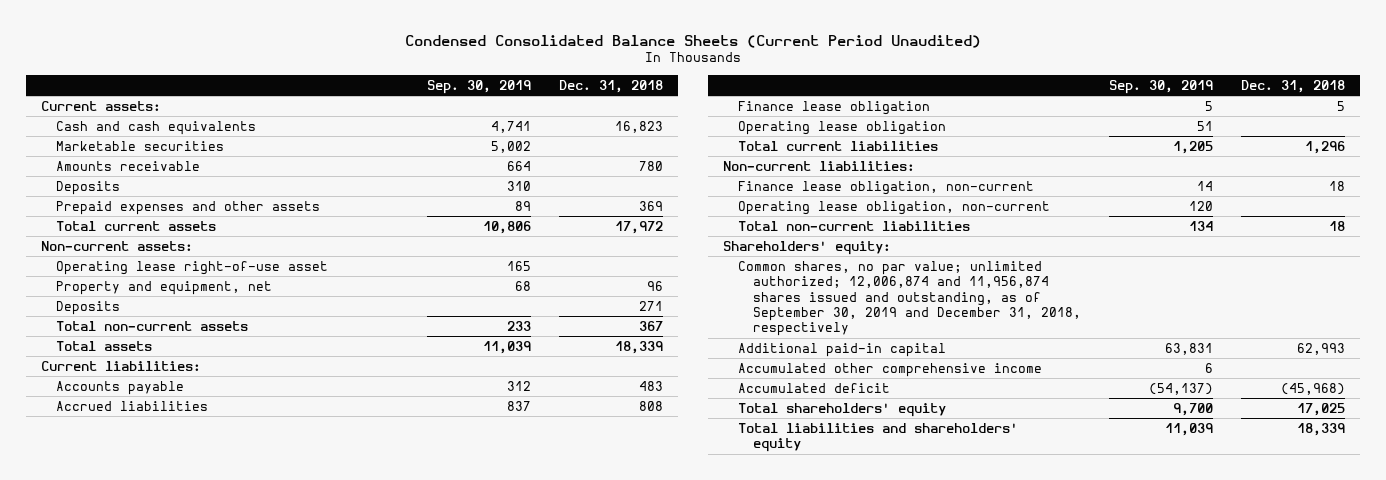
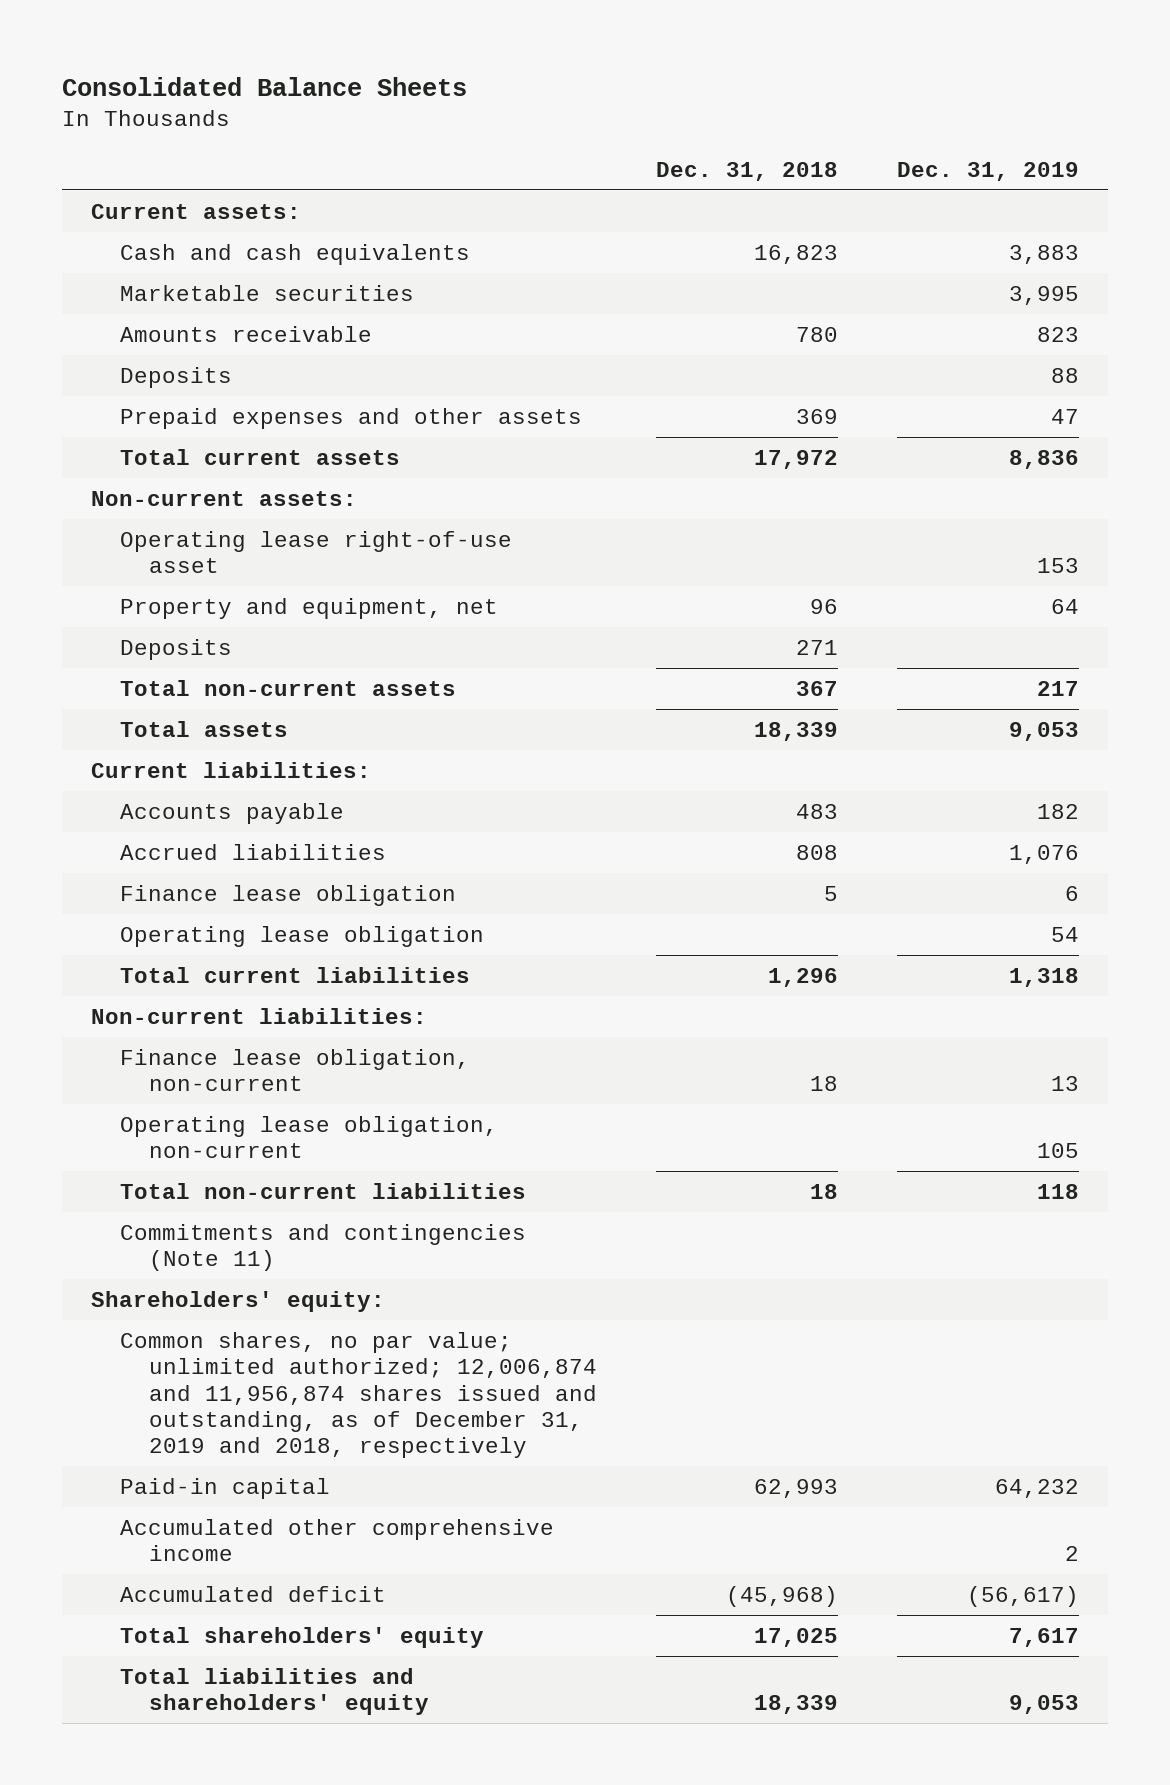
[405,34,982,48] Condensed Consolidated Balance Sheets (Current Period Unaudited) -> [61,77,467,97] Consolidated Balance Sheets
[427,79,532,94] Sep. 30, 2019 -> none
none -> [896,161,1079,181] Dec. 31, 2019
none -> [120,1223,527,1272] Commitments and contingencies (Note 11)
[737,260,1081,337] Common shares, no par value; unlimited authorized; 12,006,874 and 11,956,874 shares issued and outstanding, as of September 30, 2019 and December 31, 2018, respectively -> [120,1331,598,1459] Common shares, no par value; unlimited authorized; 12,006,874 and 11,956,874 shares issued and outstanding, as of December 31, 2019 and 2018, respectively
[737,342,946,357] Additional paid-in capital -> [120,1477,331,1499] Paid-in capital

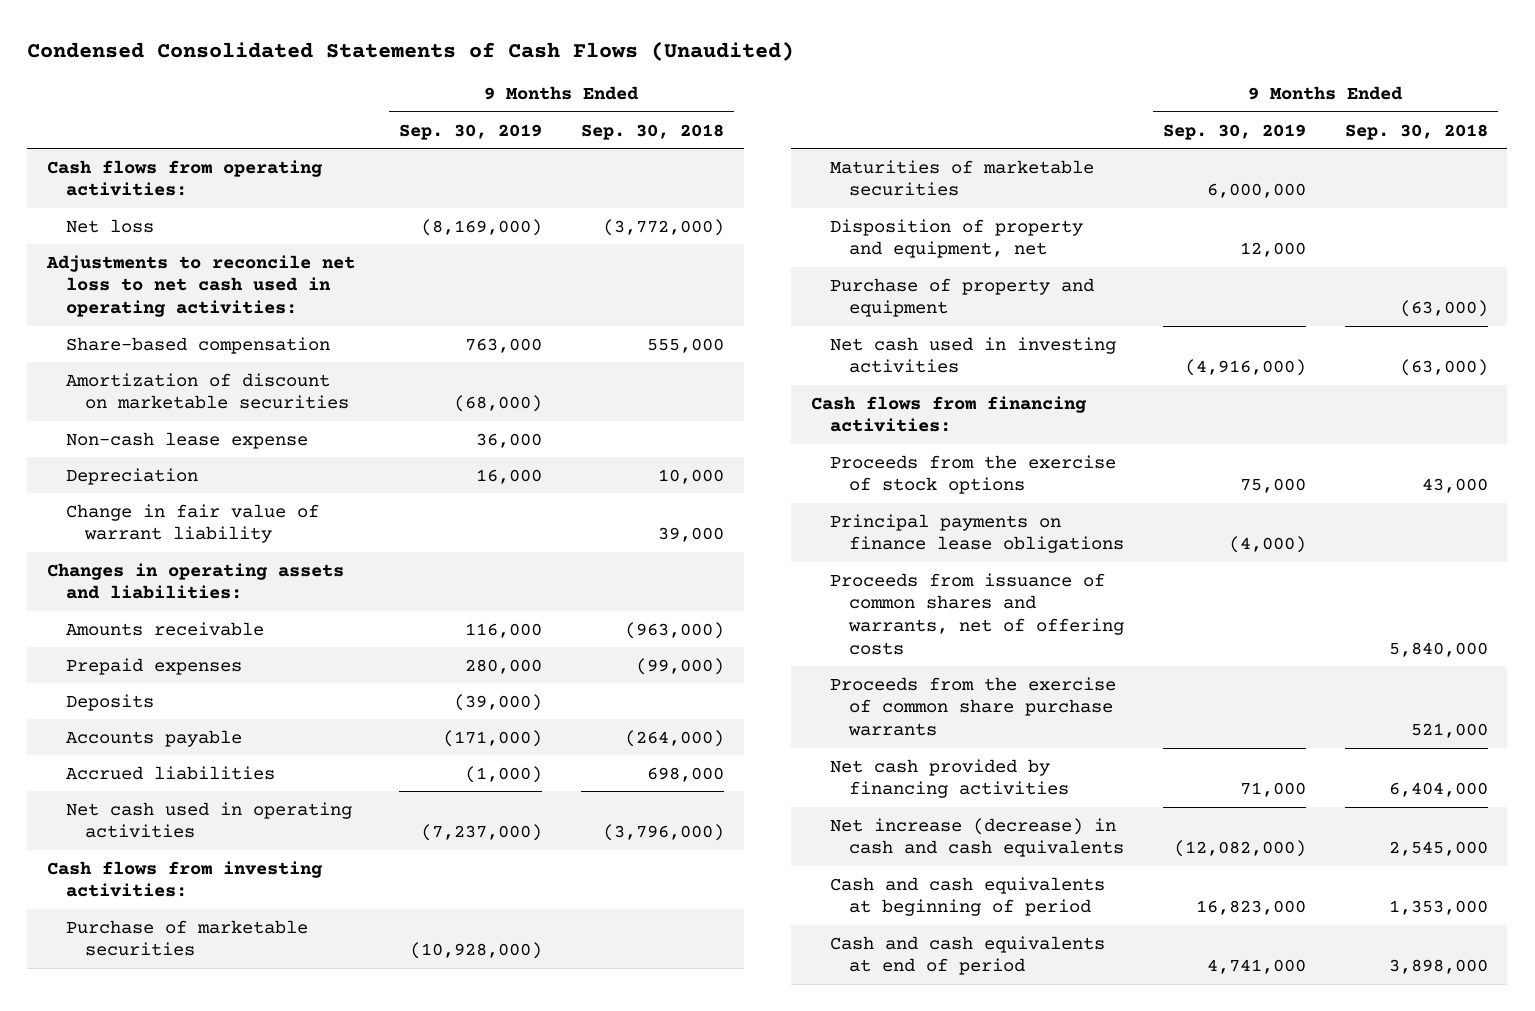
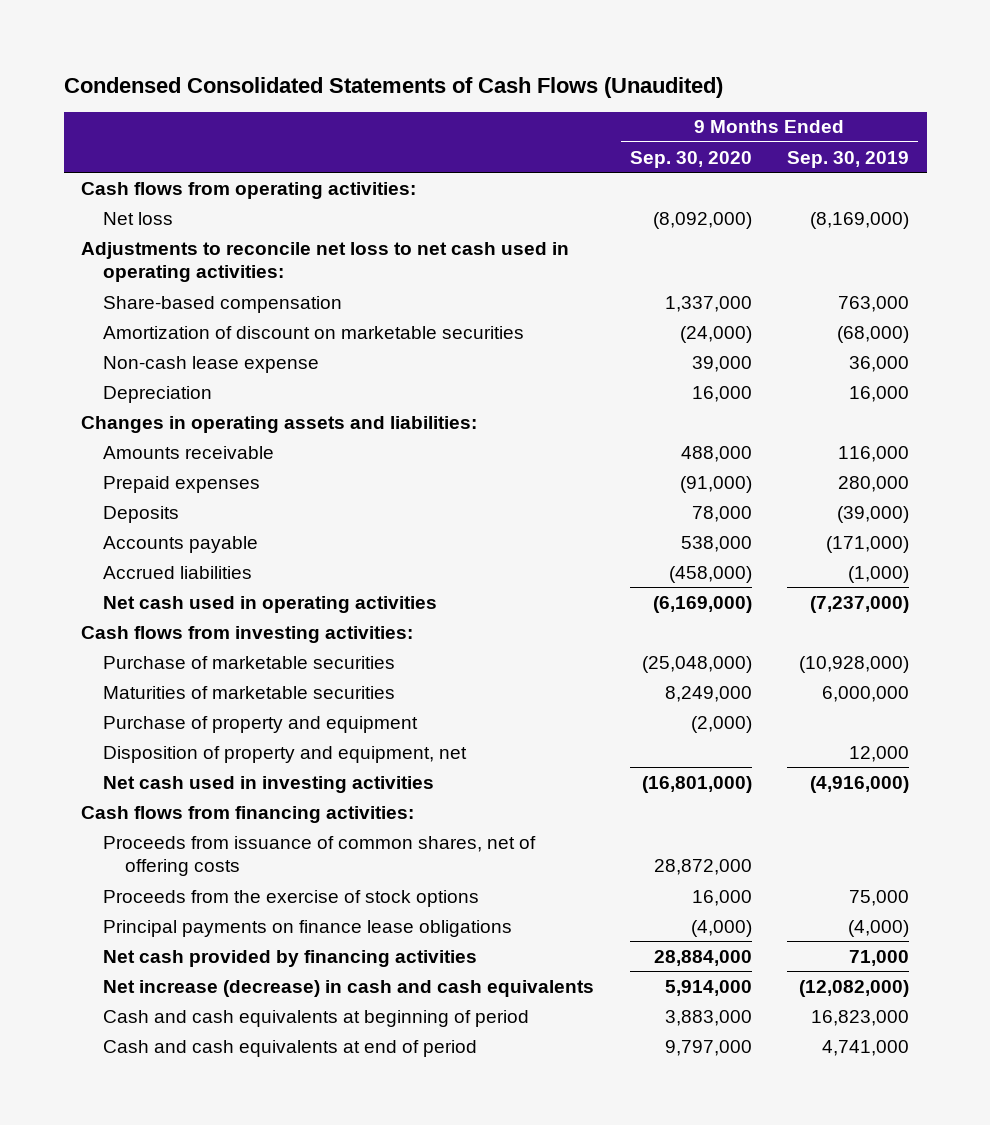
[581,123,725,140] Sep. 30, 2018 -> none
none -> [629,150,752,168] Sep. 30, 2020
[65,503,319,544] Change in fair value of warrant liability -> none
[829,218,1083,259] Disposition of property and equipment, net -> [103,745,468,763] Disposition of property and equipment, net
none -> [103,835,537,877] Proceeds from issuance of common shares, net of offering costs
[829,572,1124,655] Proceeds from issuance of common shares and warrants, net of offering costs -> none
[829,676,1116,736] Proceeds from the exercise of common share purchase warrants -> none

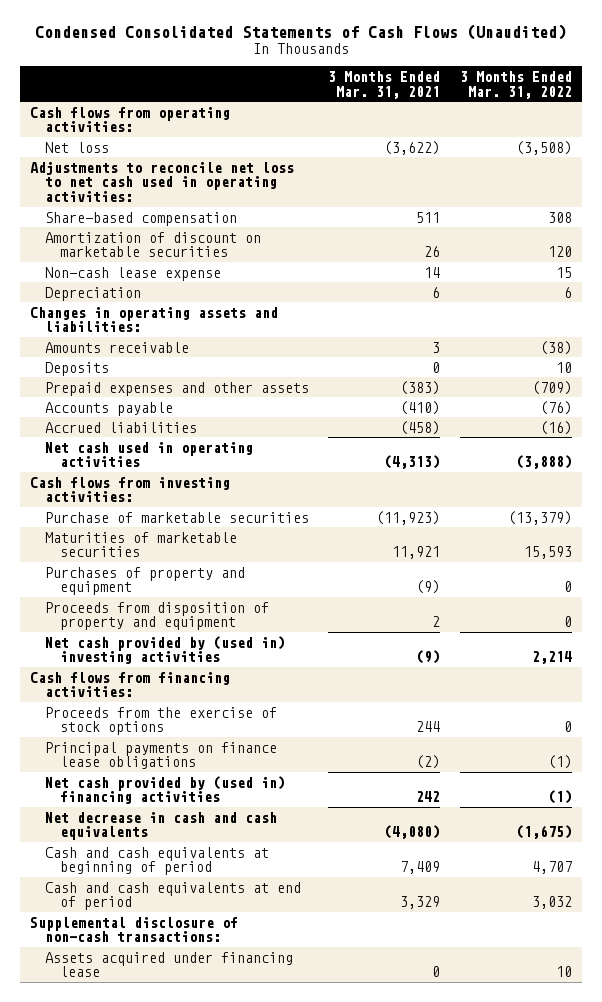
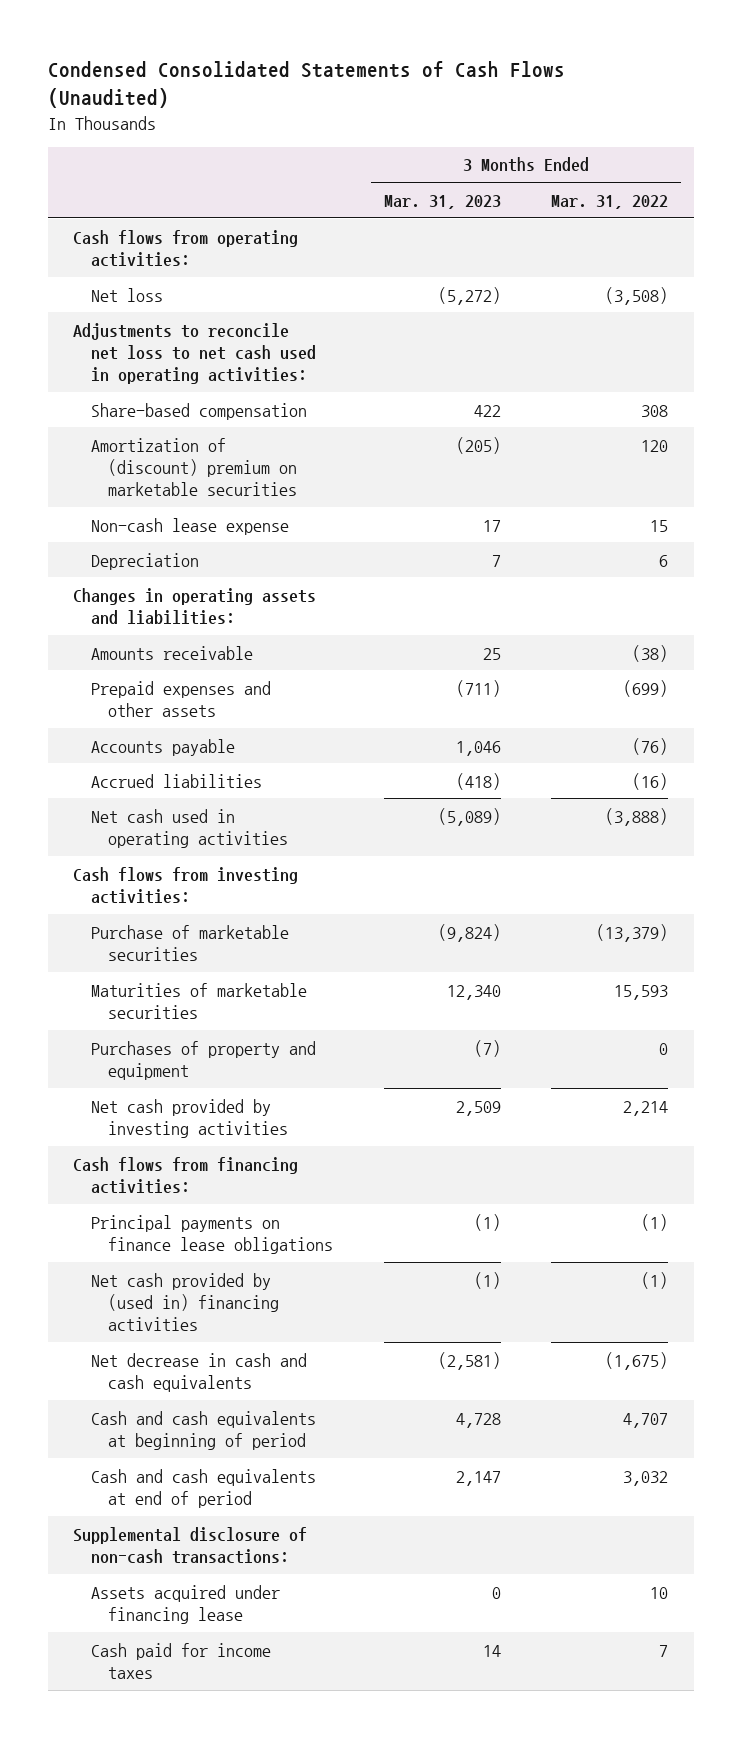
[328,70,441,99] 3 Months Ended Mar. 31, 2021 -> none
none -> [383,194,501,209] Mar. 31, 2023
[44,231,261,258] Amortization of discount on marketable securities -> [90,437,298,496] Amortization of (discount) premium on marketable securities
[44,361,109,376] Deposits -> none
[531,380,572,395] (709) -> [623,679,669,697] (699)
[44,601,269,631] Proceeds from disposition of property and equipment -> none
[44,635,285,665] Net cash provided by (used in) investing activities -> [90,1098,289,1138] Net cash provided by investing activities
[44,706,277,736] Proceeds from the exercise of stock options -> none
none -> [90,1642,271,1679] Cash paid for income taxes

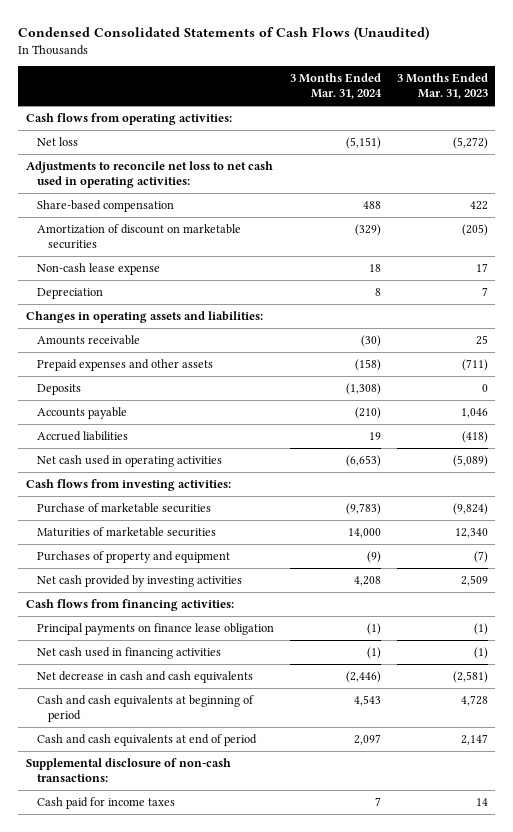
[551,194,669,209] Mar. 31, 2022 -> none
none -> [289,72,382,100] 3 Months Ended Mar. 31, 2024
[90,437,298,496] Amortization of (discount) premium on marketable securities -> [37,224,242,250] Amortization of discount on marketable securities
none -> [37,384,82,396] Deposits
[90,1214,334,1254] Principal payments on finance lease obligations -> [37,623,275,636] Principal payments on finance lease obligation
[90,1272,280,1331] Net cash provided by (used in) financing activities -> [37,647,222,660] Net cash used in financing activities
[90,1584,280,1624] Assets acquired under financing lease -> none

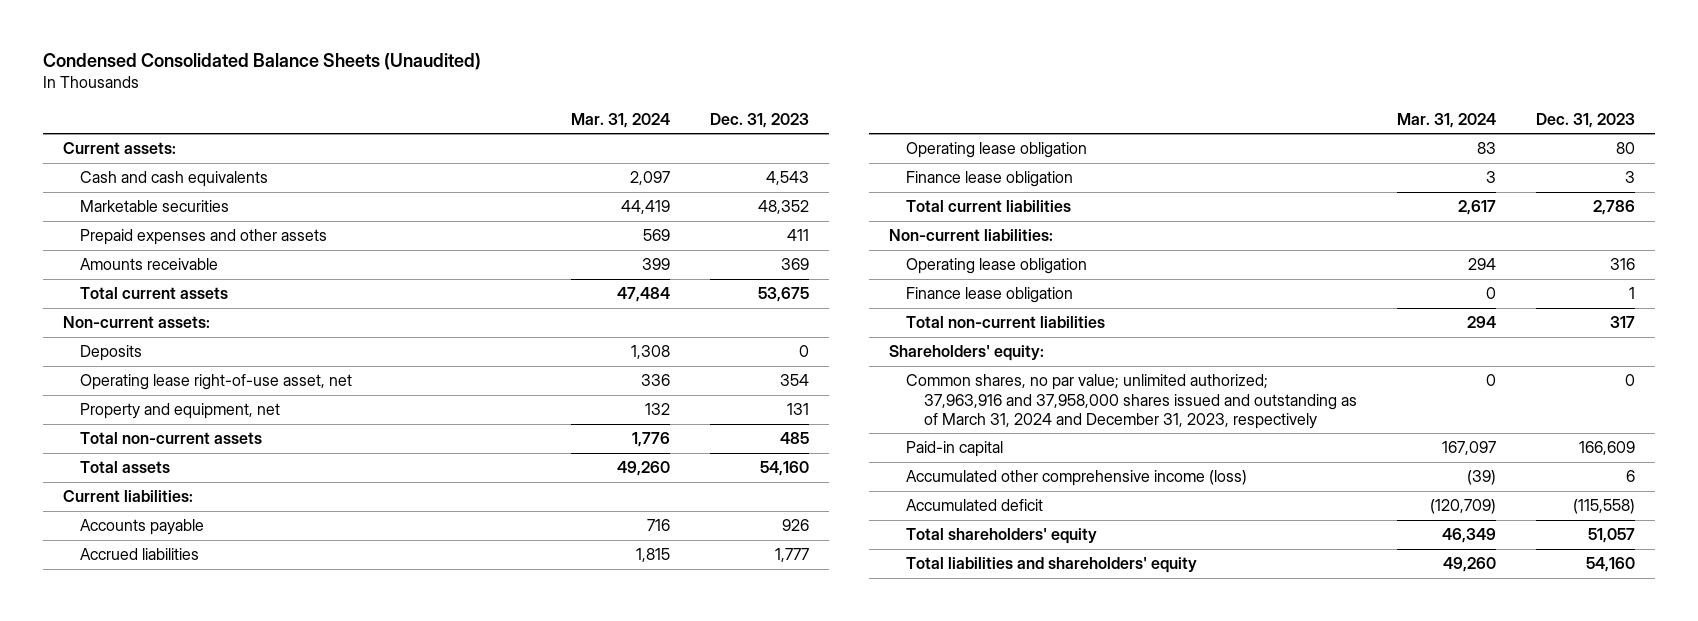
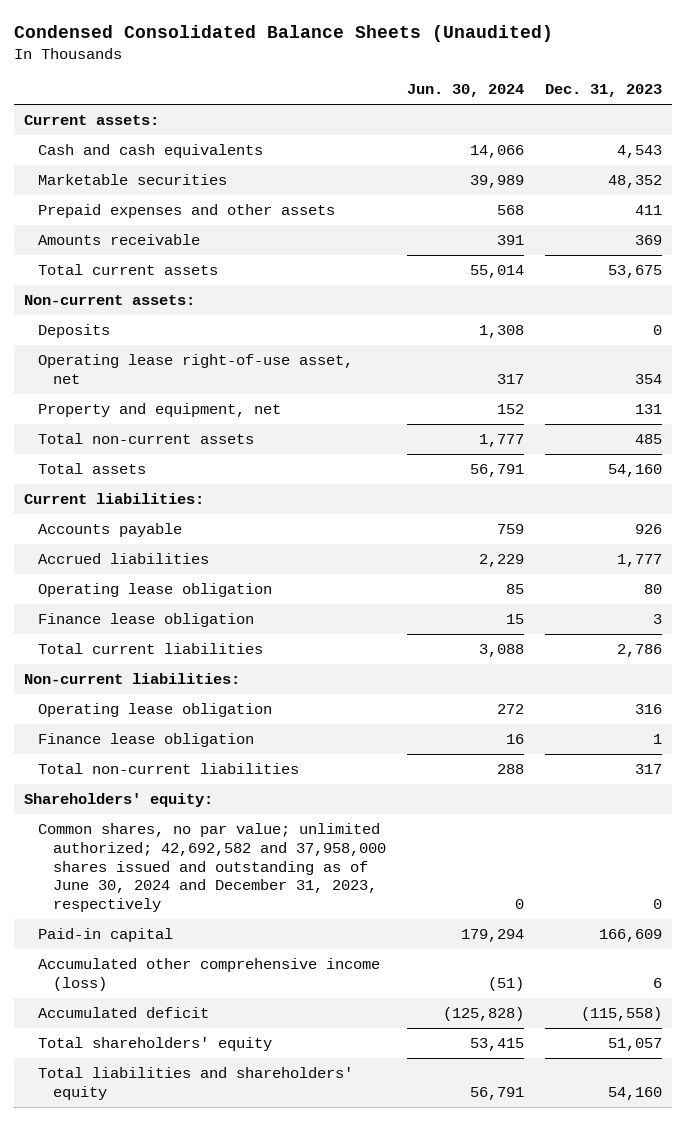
[570,112,670,128] Mar. 31, 2024 -> none
none -> [406,84,524,98] Jun. 30, 2024
[906,374,1357,429] Common shares, no par value; unlimited authorized; 37,963,916 and 37,958,000 shares issued and outstanding as of March 31, 2024 and December 31, 2023, respectively -> [38,823,386,912] Common shares, no par value; unlimited authorized; 42,692,582 and 37,958,000 shares issued and outstanding as of June 30, 2024 and December 31, 2023, respectively

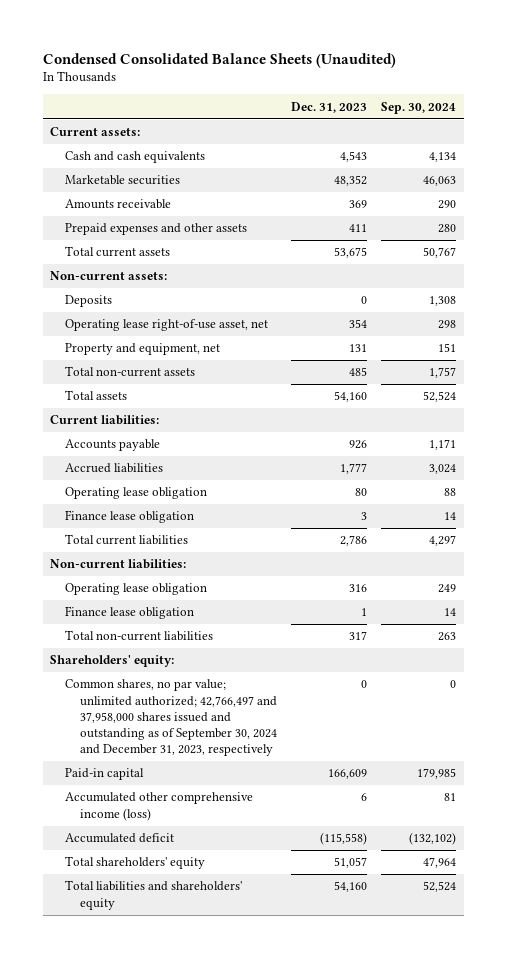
[406,84,524,98] Jun. 30, 2024 -> none
none -> [381,101,457,114] Sep. 30, 2024
[38,204,336,219] Prepaid expenses and other assets -> [65,223,248,236] Prepaid expenses and other assets
[38,823,386,912] Common shares, no par value; unlimited authorized; 42,692,582 and 37,958,000 shares issued and outstanding as of June 30, 2024 and December 31, 2023, respectively -> [65,679,278,757] Common shares, no par value; unlimited authorized; 42,766,497 and 37,958,000 shares issued and outstanding as of September 30, 2024 and December 31, 2023, respectively

